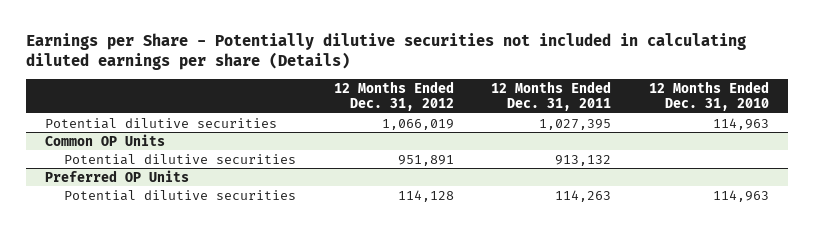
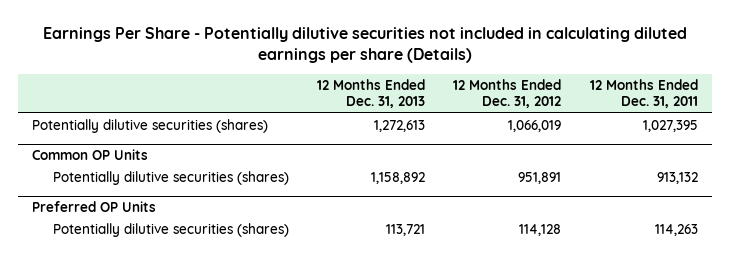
[25,33,746,71] Earnings per Share - Potentially dilutive securities not included in calculating diluted earnings per share (Details) -> [42,27,687,64] Earnings Per Share - Potentially dilutive securities not included in calculating diluted earnings per share (Details)
[648,80,769,111] 12 Months Ended Dec. 31, 2010 -> none
none -> [317,79,426,109] 12 Months Ended Dec. 31, 2013
[44,117,277,129] Potential dilutive securities -> [31,119,268,134] Potentially dilutive securities (shares)
[64,153,297,165] Potential dilutive securities -> [52,171,289,186] Potentially dilutive securities (shares)
[64,189,297,201] Potential dilutive securities -> [52,223,289,238] Potentially dilutive securities (shares)

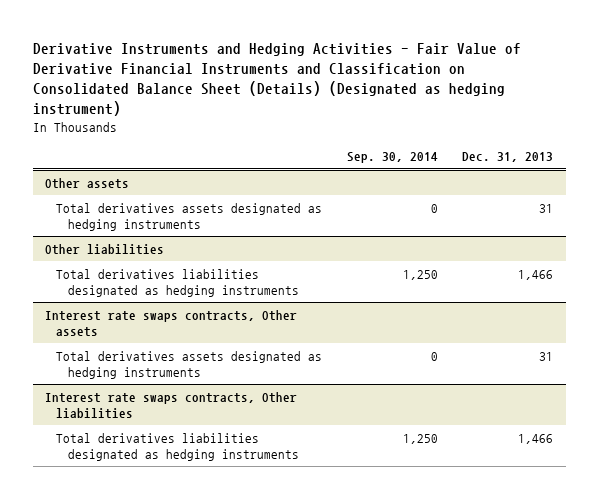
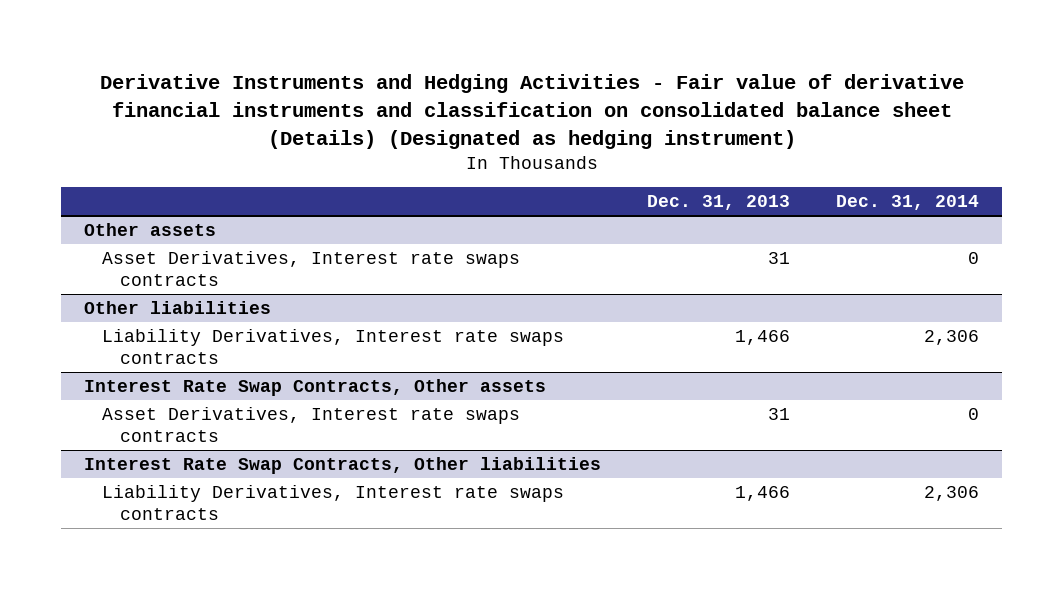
[32,42,521,117] Derivative Instruments and Hedging Activities - Fair Value of Derivative Financial Instruments and Classification on Consolidated Balance Sheet (Details) (Designated as hedging instrument) -> [99,73,964,149] Derivative Instruments and Hedging Activities - Fair value of derivative financial instruments and classification on consolidated balance sheet (Details) (Designated as hedging instrument)
[346,152,438,164] Sep. 30, 2014 -> none
none -> [836,194,980,210] Dec. 31, 2014
[56,202,323,232] Total derivatives assets designated as hedging instruments -> [102,251,521,286] Asset Derivatives, Interest rate swaps contracts
[56,268,299,298] Total derivatives liabilities designated as hedging instruments -> [102,329,565,364] Liability Derivatives, Interest rate swaps contracts
[44,309,297,338] Interest rate swaps contracts, Other assets -> [84,379,547,397] Interest Rate Swap Contracts, Other assets
[56,350,323,380] Total derivatives assets designated as hedging instruments -> [102,407,521,442] Asset Derivatives, Interest rate swaps contracts
[44,391,297,420] Interest rate swaps contracts, Other liabilities -> [84,457,602,475] Interest Rate Swap Contracts, Other liabilities
[56,432,299,462] Total derivatives liabilities designated as hedging instruments -> [102,485,565,520] Liability Derivatives, Interest rate swaps contracts

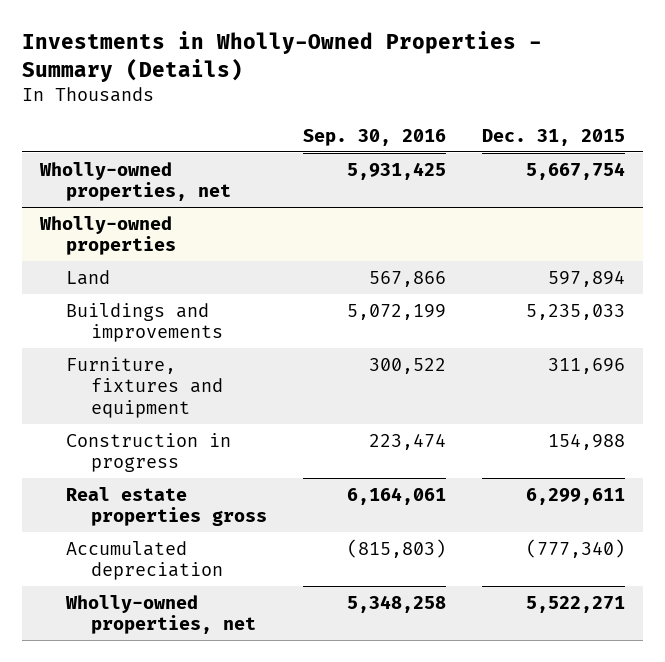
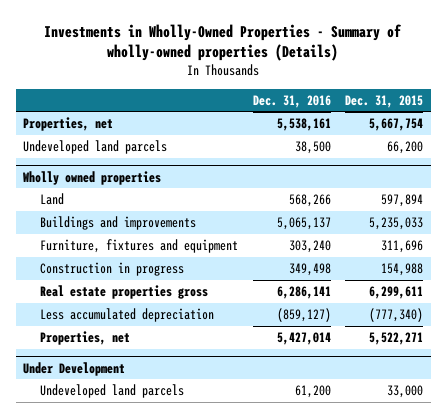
[21,31,542,83] Investments in Wholly-Owned Properties - Summary (Details) -> [44,23,403,62] Investments in Wholly-Owned Properties - Summary of wholly-owned properties (Details)
[303,128,447,146] Sep. 30, 2016 -> none
none -> [252,94,331,108] Dec. 31, 2016
[38,161,231,202] Wholly-owned properties, net -> [23,116,114,131] Properties, net
none -> [23,139,168,154] Undeveloped land parcels
[38,215,176,256] Wholly-owned properties -> [23,170,162,185] Wholly owned properties
[65,540,224,581] Accumulated depreciation -> [39,307,214,322] Less accumulated depreciation
[64,594,257,635] Wholly-owned properties, net -> [39,330,130,345] Properties, net
none -> [23,361,126,376] Under Development
none -> [39,383,184,398] Undeveloped land parcels

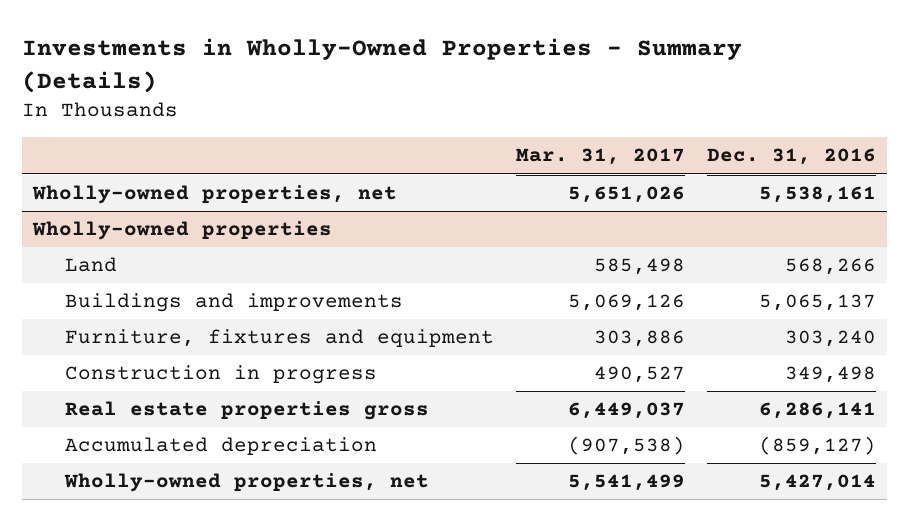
[44,23,403,62] Investments in Wholly-Owned Properties - Summary of wholly-owned properties (Details) -> [21,37,742,93] Investments in Wholly-Owned Properties - Summary (Details)
[345,94,424,108] Dec. 31, 2015 -> none
none -> [515,148,685,166] Mar. 31, 2017
[23,139,168,154] Undeveloped land parcels -> none
[23,116,114,131] Properties, net -> [32,185,398,205] Wholly-owned properties, net
[23,170,162,185] Wholly owned properties -> [32,221,333,241] Wholly-owned properties
[23,361,126,376] Under Development -> none
[39,383,184,398] Undeveloped land parcels -> none
[39,307,214,322] Less accumulated depreciation -> [64,437,377,456] Accumulated depreciation
[39,330,130,345] Properties, net -> [63,473,429,493] Wholly-owned properties, net

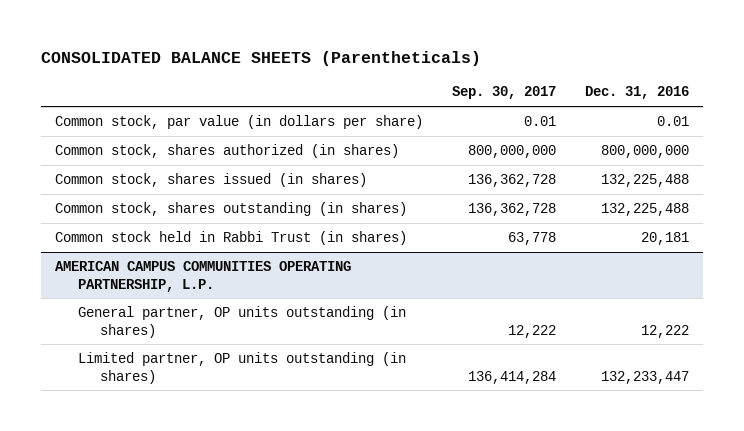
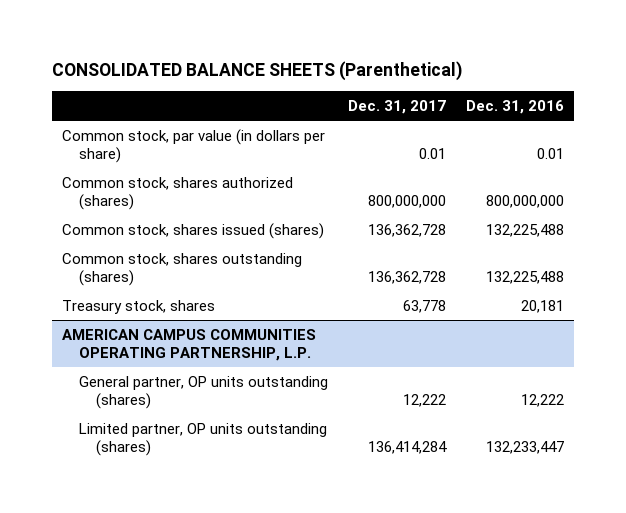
[41,51,482,67] CONSOLIDATED BALANCE SHEETS (Parentheticals) -> [52,60,463,81] CONSOLIDATED BALANCE SHEETS (Parenthetical)
[452,86,557,100] Sep. 30, 2017 -> none
none -> [347,100,446,115] Dec. 31, 2017
[55,144,400,159] Common stock, shares authorized (in shares) -> [62,177,294,210] Common stock, shares authorized (shares)
[55,173,368,188] Common stock, shares issued (in shares) -> [62,223,325,240] Common stock, shares issued (shares)
[55,202,408,217] Common stock, shares outstanding (in shares) -> [62,253,303,286] Common stock, shares outstanding (shares)
[55,231,408,246] Common stock held in Rabbi Trust (in shares) -> [62,300,216,315] Treasury stock, shares
[77,306,406,338] General partner, OP units outstanding (in shares) -> [79,376,329,409] General partner, OP units outstanding (shares)
[77,352,406,384] Limited partner, OP units outstanding (in shares) -> [79,423,328,456] Limited partner, OP units outstanding (shares)

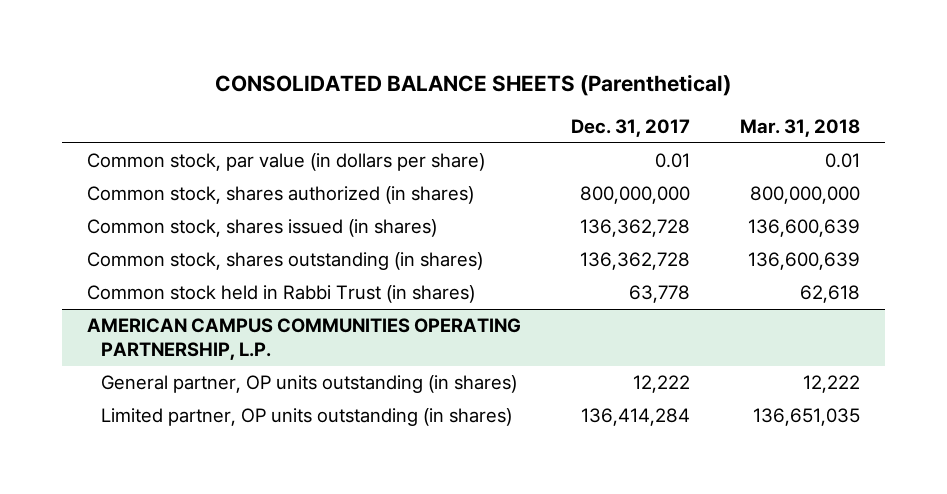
[465,100,564,115] Dec. 31, 2016 -> none
none -> [739,119,860,138] Mar. 31, 2018
[62,177,294,210] Common stock, shares authorized (shares) -> [86,186,474,205] Common stock, shares authorized (in shares)
[62,223,325,240] Common stock, shares issued (shares) -> [86,219,437,238] Common stock, shares issued (in shares)
[62,253,303,286] Common stock, shares outstanding (shares) -> [86,252,483,271] Common stock, shares outstanding (in shares)
[62,300,216,315] Treasury stock, shares -> [86,285,475,304] Common stock held in Rabbi Trust (in shares)
[79,376,329,409] General partner, OP units outstanding (shares) -> [100,375,517,394] General partner, OP units outstanding (in shares)
[79,423,328,456] Limited partner, OP units outstanding (shares) -> [100,408,512,427] Limited partner, OP units outstanding (in shares)

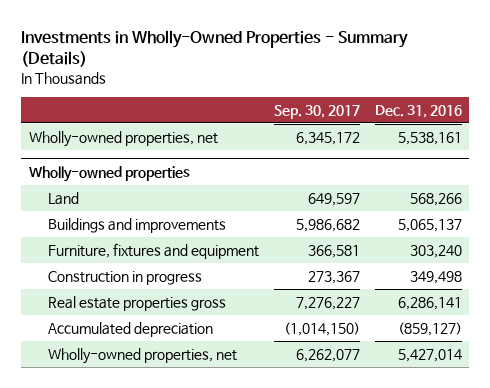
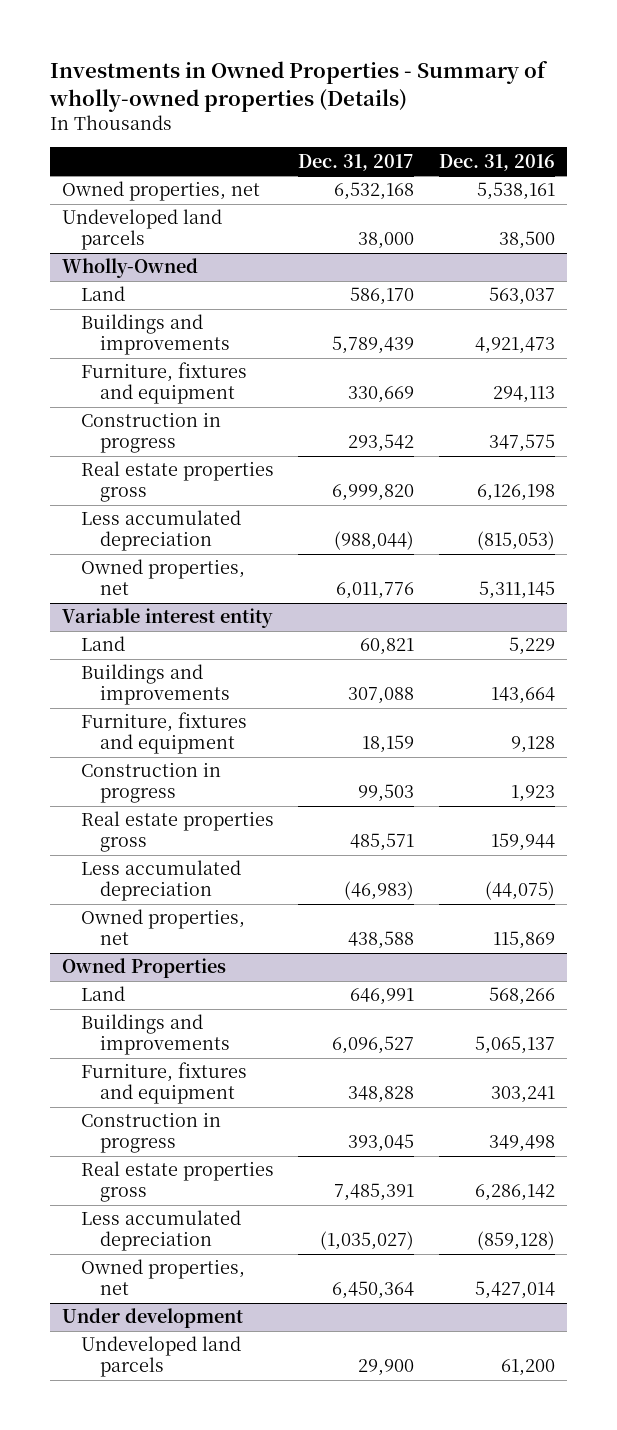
[21,29,409,68] Investments in Wholly-Owned Properties - Summary (Details) -> [49,60,549,112] Investments in Owned Properties - Summary of wholly-owned properties (Details)
[273,104,360,119] Sep. 30, 2017 -> none
none -> [298,153,415,171] Dec. 31, 2017
[28,131,218,148] Wholly-owned properties, net -> [62,181,261,202] Owned properties, net
none -> [62,209,223,251] Undeveloped land parcels
none -> [62,258,199,279] Wholly-Owned
none -> [81,286,126,302] Land
none -> [81,314,231,356] Buildings and improvements
none -> [81,362,248,405] Furniture, fixtures and equipment
none -> [81,412,222,454] Construction in progress
none -> [81,461,275,503] Real estate properties gross
none -> [81,510,242,552] Less accumulated depreciation
none -> [81,559,246,596] Owned properties, net
none -> [62,608,274,629] Variable interest entity
none -> [81,636,126,652] Land
none -> [81,664,231,706] Buildings and improvements
none -> [81,712,248,755] Furniture, fixtures and equipment
none -> [81,762,222,804] Construction in progress
none -> [81,811,275,853] Real estate properties gross
none -> [81,860,242,902] Less accumulated depreciation
none -> [81,909,246,946] Owned properties, net
[28,165,190,182] Wholly-owned properties -> [62,958,227,979] Owned Properties
[409,245,462,259] 303,240 -> [490,1086,555,1104] 303,241
[397,297,462,311] 6,286,141 -> [474,1184,555,1202] 6,286,142
[48,322,214,338] Accumulated depreciation -> [81,1210,242,1252] Less accumulated depreciation
[397,322,462,337] (859,127) -> [476,1231,555,1251] (859,128)
[48,348,238,365] Wholly-owned properties, net -> [81,1259,246,1296] Owned properties, net
none -> [62,1308,244,1329] Under development
none -> [81,1336,242,1378] Undeveloped land parcels

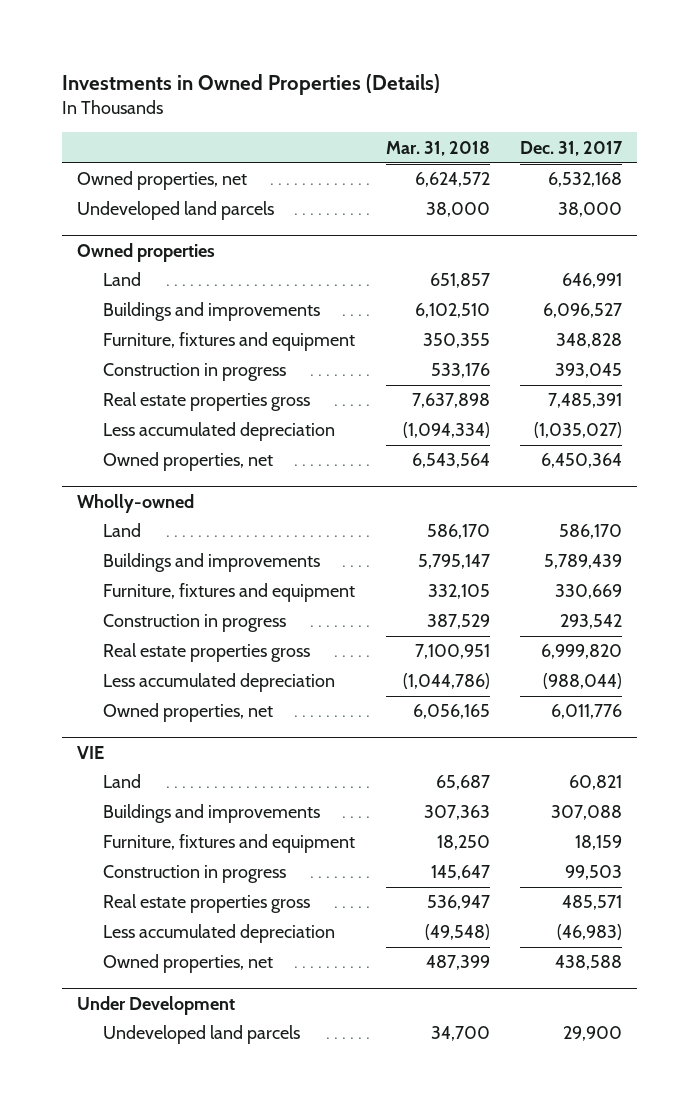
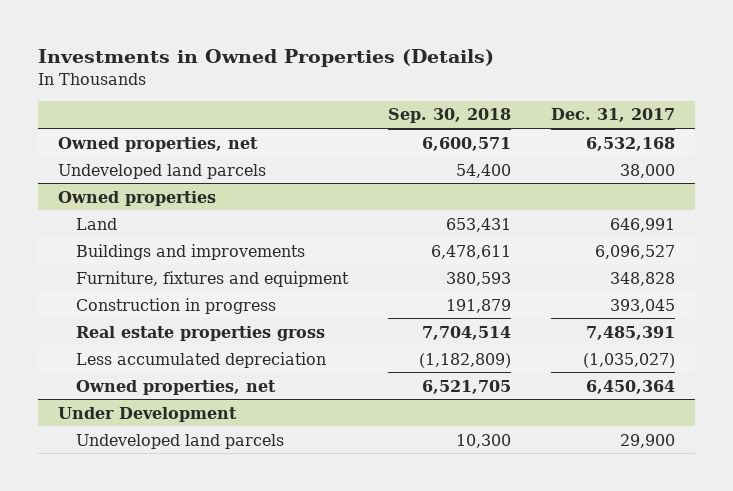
[385,140,490,156] Mar. 31, 2018 -> none
none -> [387,108,511,124] Sep. 30, 2018
[77,493,195,513] Wholly-owned -> none
[103,523,142,538] Land -> none
[103,553,321,573] Buildings and improvements -> none
[103,583,356,603] Furniture, fixtures and equipment -> none
[103,614,287,633] Construction in progress -> none
[103,643,311,663] Real estate properties gross -> none
[103,673,336,693] Less accumulated depreciation -> none
[103,703,274,723] Owned properties, net -> none
[77,745,105,759] VIE -> none
[103,774,142,789] Land -> none
[103,804,321,824] Buildings and improvements -> none
[103,834,356,854] Furniture, fixtures and equipment -> none
[103,865,287,884] Construction in progress -> none
[103,894,311,914] Real estate properties gross -> none
[103,924,336,944] Less accumulated depreciation -> none
[103,954,274,974] Owned properties, net -> none

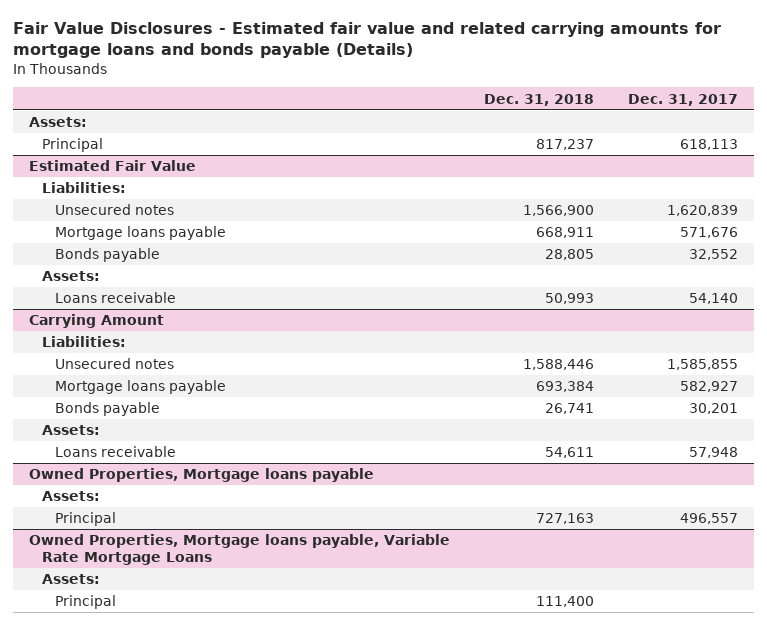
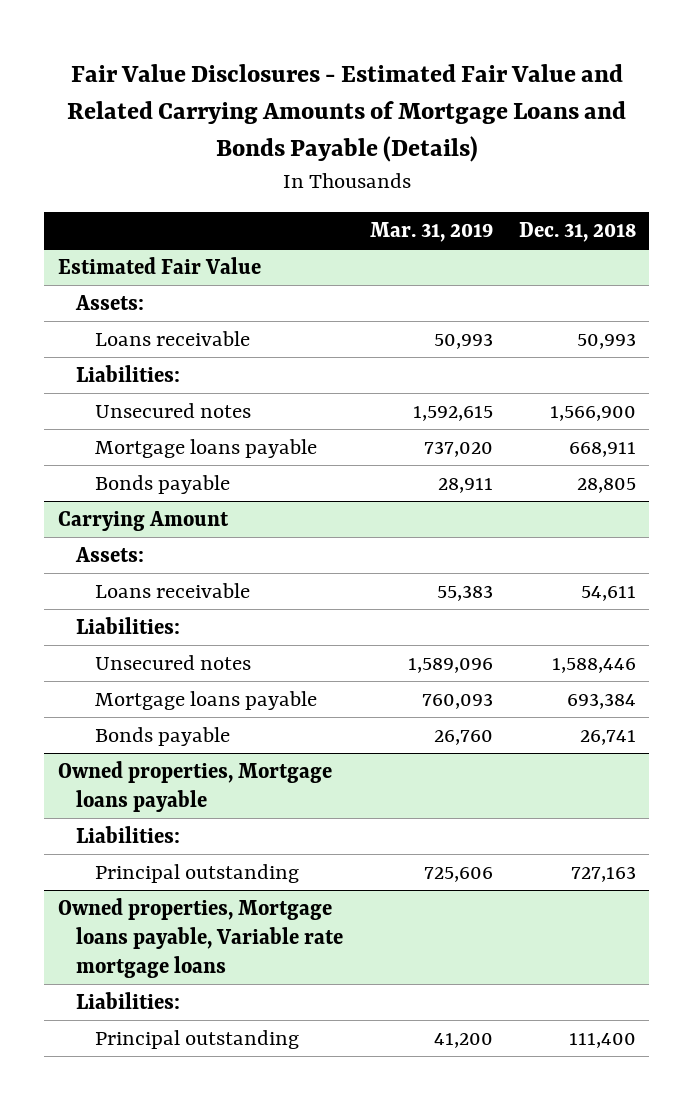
[12,21,721,59] Fair Value Disclosures - Estimated fair value and related carrying amounts for mortgage loans and bonds payable (Details) -> [66,63,626,162] Fair Value Disclosures - Estimated Fair Value and Related Carrying Amounts of Mortgage Loans and Bonds Payable (Details)
[627,93,738,106] Dec. 31, 2017 -> none
none -> [369,222,493,243] Mar. 31, 2019
[29,117,88,128] Assets: -> none
[41,138,103,153] Principal -> none
[41,271,100,282] Assets: -> [75,294,145,310] Assets:
[54,292,176,304] Loans receivable -> [94,330,250,346] Loans receivable
[41,425,100,436] Assets: -> [75,546,145,562] Assets:
[54,446,176,458] Loans receivable -> [94,582,250,598] Loans receivable
[41,491,100,502] Assets: -> none
[41,574,100,585] Assets: -> none
[29,468,375,483] Owned Properties, Mortgage loans payable -> [57,760,332,813] Owned properties, Mortgage loans payable
none -> [76,825,181,843] Liabilities:
[54,512,116,527] Principal -> [94,863,299,883] Principal outstanding
[29,534,451,565] Owned Properties, Mortgage loans payable, Variable Rate Mortgage Loans -> [57,897,344,979] Owned properties, Mortgage loans payable, Variable rate mortgage loans
none -> [76,991,181,1009] Liabilities:
[54,595,116,610] Principal -> [94,1029,299,1049] Principal outstanding

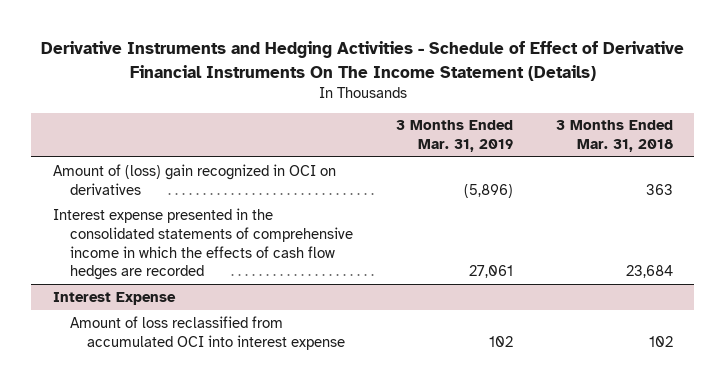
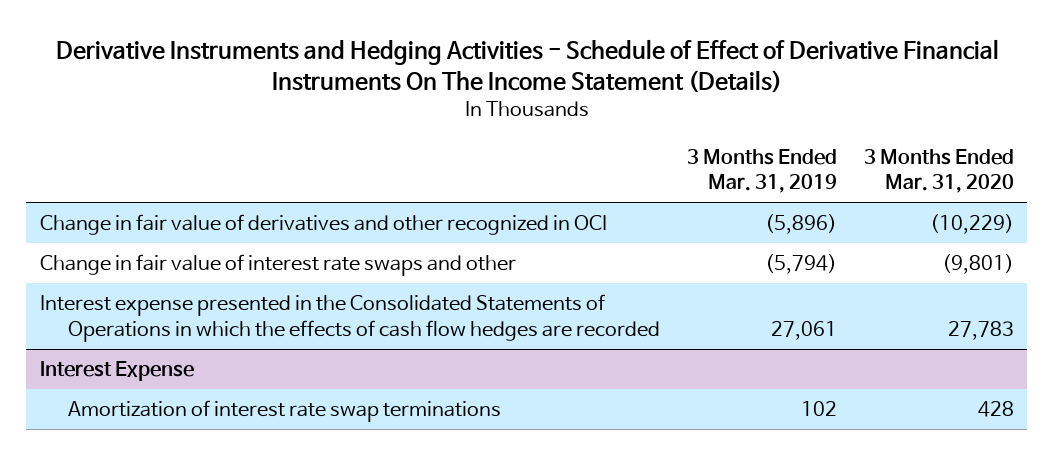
[555,120,673,153] 3 Months Ended Mar. 31, 2018 -> none
none -> [863,148,1014,194] 3 Months Ended Mar. 31, 2020
[52,163,336,195] Amount of (loss) gain recognized in OCI on derivatives -> [39,214,607,236] Change in fair value of derivatives and other recognized in OCI
none -> [39,254,516,277] Change in fair value of interest rate swaps and other
[52,207,354,281] Interest expense presented in the consolidated statements of comprehensive income in which the effects of cash flow hedges are recorded -> [39,294,661,342] Interest expense presented in the Consolidated Statements of Operations in which the effects of cash flow hedges are recorded
[70,315,346,350] Amount of loss reclassified from accumulated OCI into interest expense -> [68,400,502,423] Amortization of interest rate swap terminations

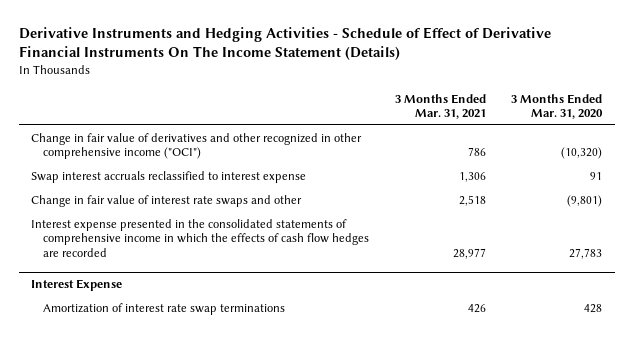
[687,148,838,194] 3 Months Ended Mar. 31, 2019 -> none
none -> [394,93,486,120] 3 Months Ended Mar. 31, 2021
[39,214,607,236] Change in fair value of derivatives and other recognized in OCI -> [31,132,363,160] Change in fair value of derivatives and other recognized in other comprehensive income ("OCI")
[929,214,1014,235] (10,229) -> [561,147,603,160] (10,320)
none -> [31,170,307,183] Swap interest accruals reclassified to interest expense
[39,294,661,342] Interest expense presented in the Consolidated Statements of Operations in which the effects of cash flow hedges are recorded -> [31,218,370,258] Interest expense presented in the consolidated statements of comprehensive income in which the effects of cash flow hedges are recorded

